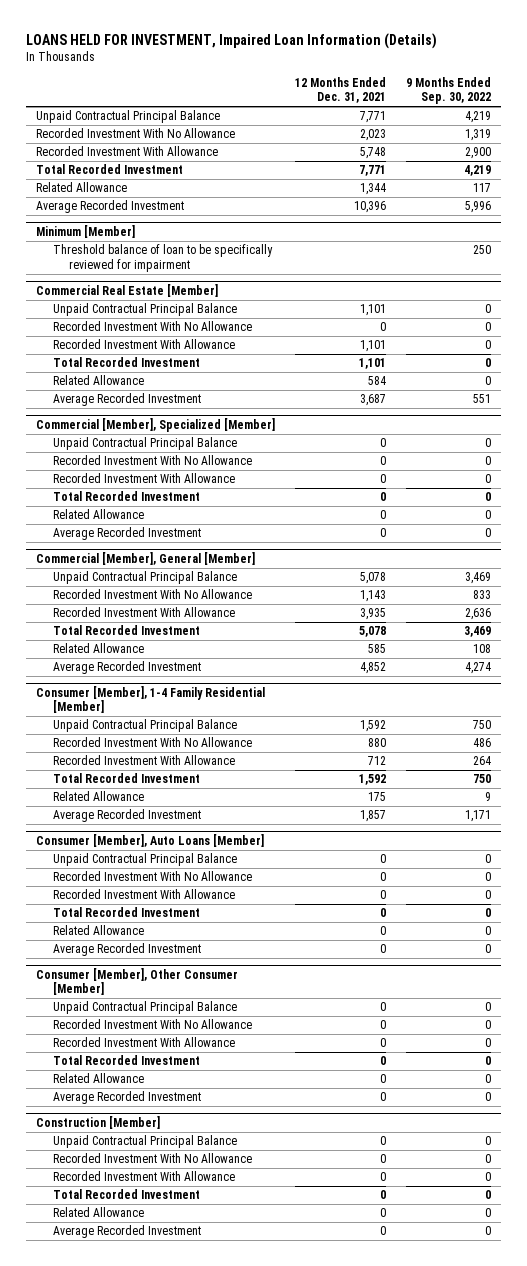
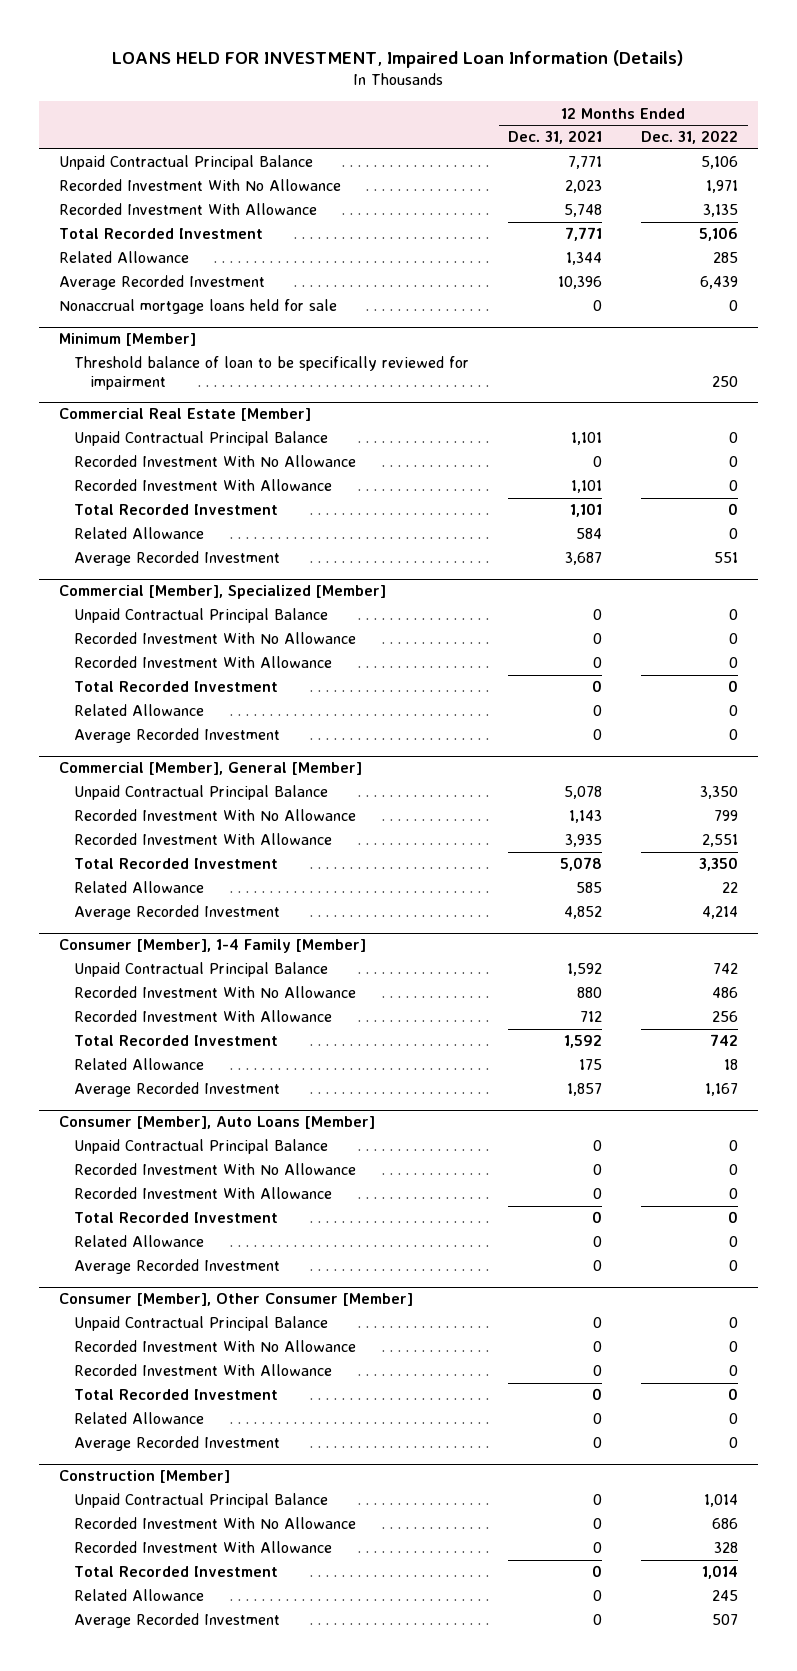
[405,76,491,105] 9 Months Ended Sep. 30, 2022 -> none
none -> [641,130,739,145] Dec. 31, 2022
none -> [58,299,337,315] Nonaccrual mortgage loans held for sale
[36,685,266,714] Consumer [Member], 1-4 Family Residential [Member] -> [58,939,366,954] Consumer [Member], 1-4 Family [Member]

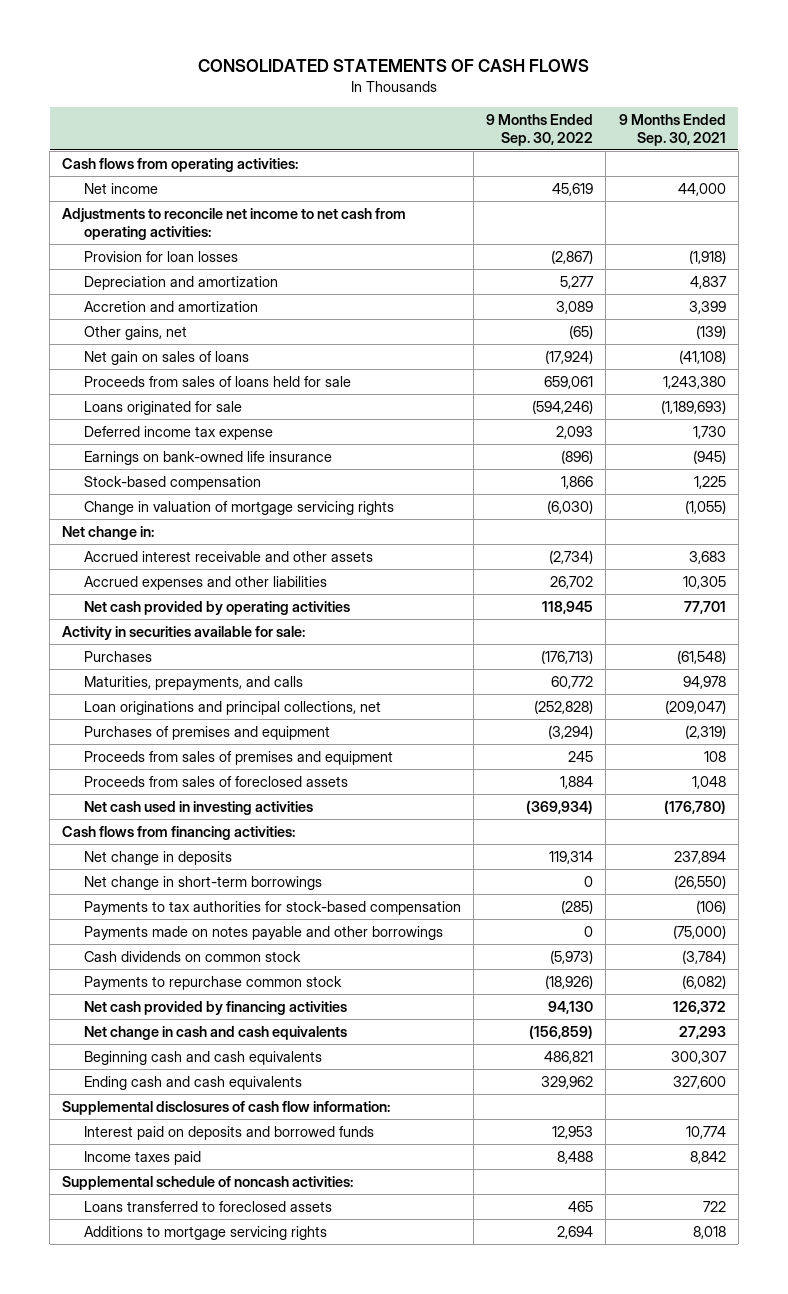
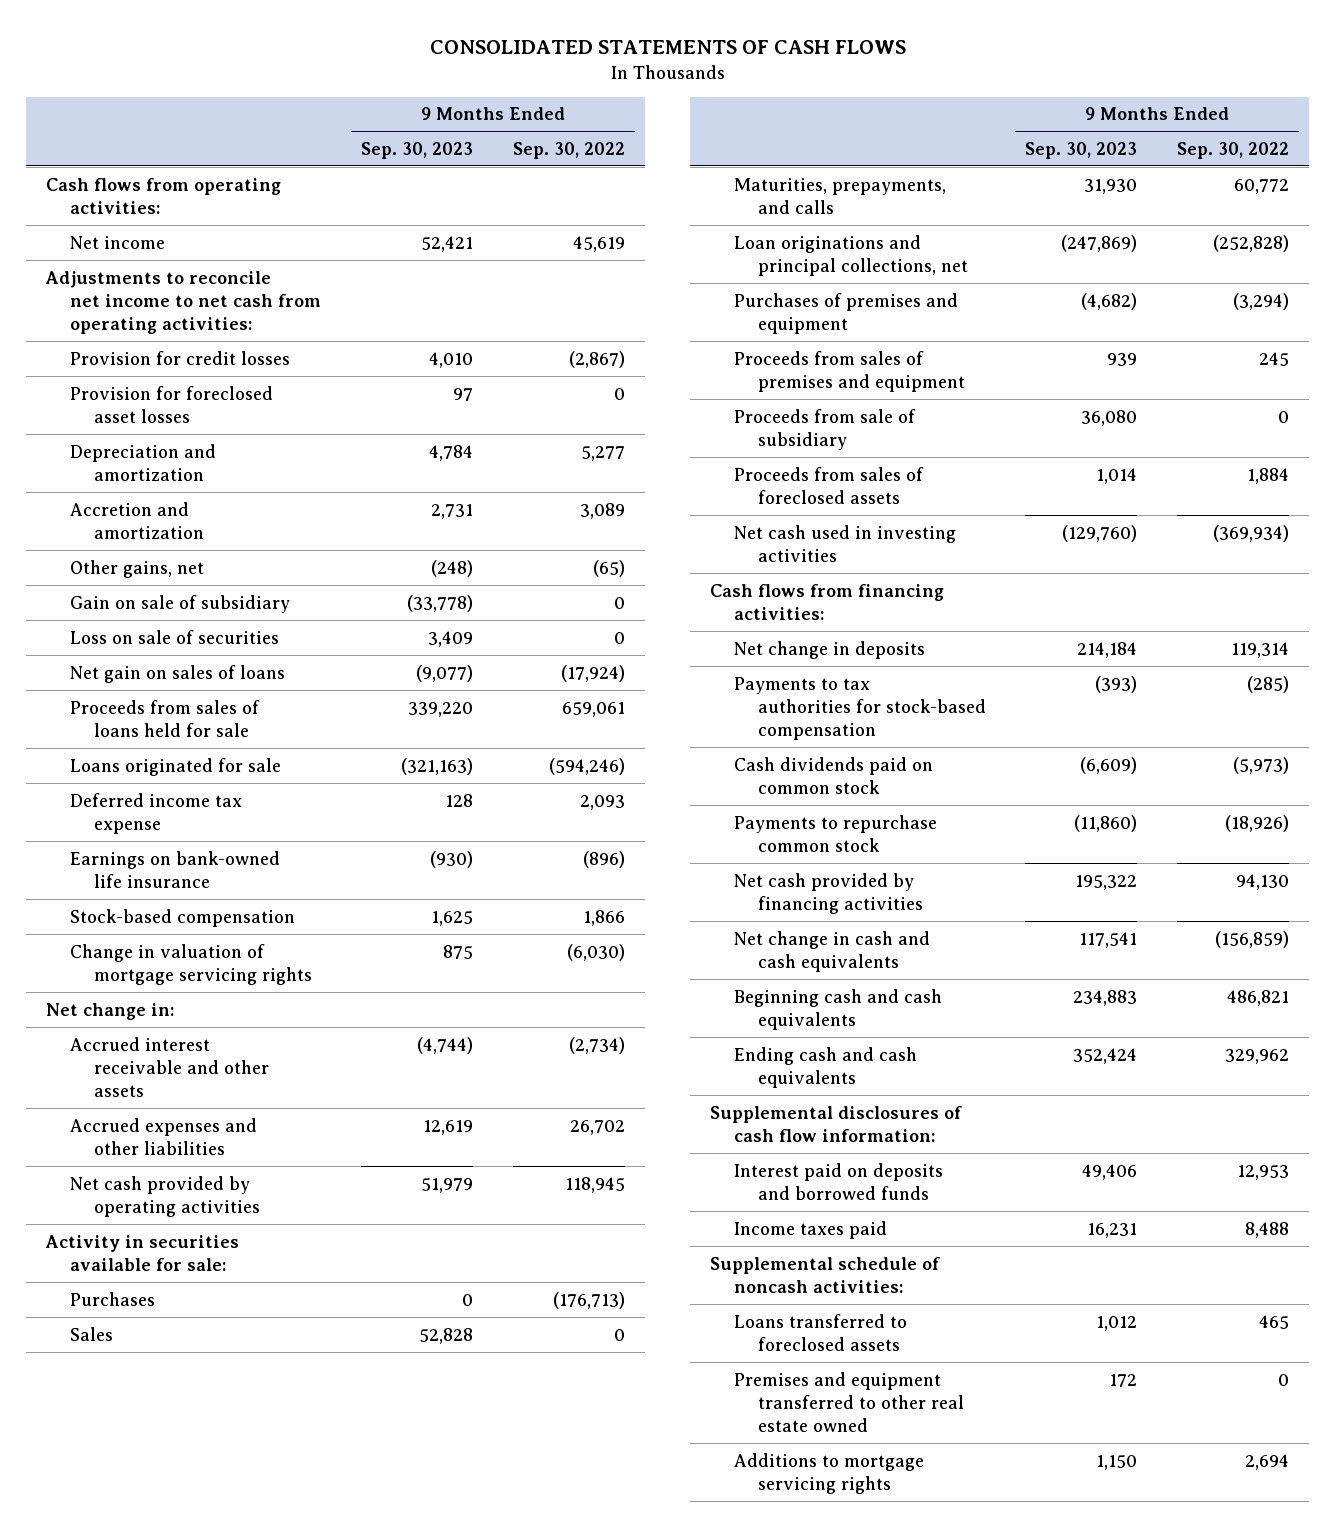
[618,113,726,146] 9 Months Ended Sep. 30, 2021 -> none
none -> [361,141,474,159] Sep. 30, 2023
[83,250,238,262] Provision for loan losses -> [69,350,290,365] Provision for credit losses
none -> [69,385,273,423] Provision for foreclosed asset losses
none -> [69,594,290,613] Gain on sale of subsidiary
none -> [69,629,279,644] Loss on sale of securities
none -> [69,1326,113,1341] Sales
none -> [733,408,916,450] Proceeds from sale of subsidiary
[83,875,322,890] Net change in short-term borrowings -> none
[83,925,443,940] Payments made on notes payable and other borrowings -> none
[83,950,301,962] Cash dividends on common stock -> [733,756,933,794] Cash dividends paid on common stock
none -> [733,1371,964,1432] Premises and equipment transferred to other real estate owned

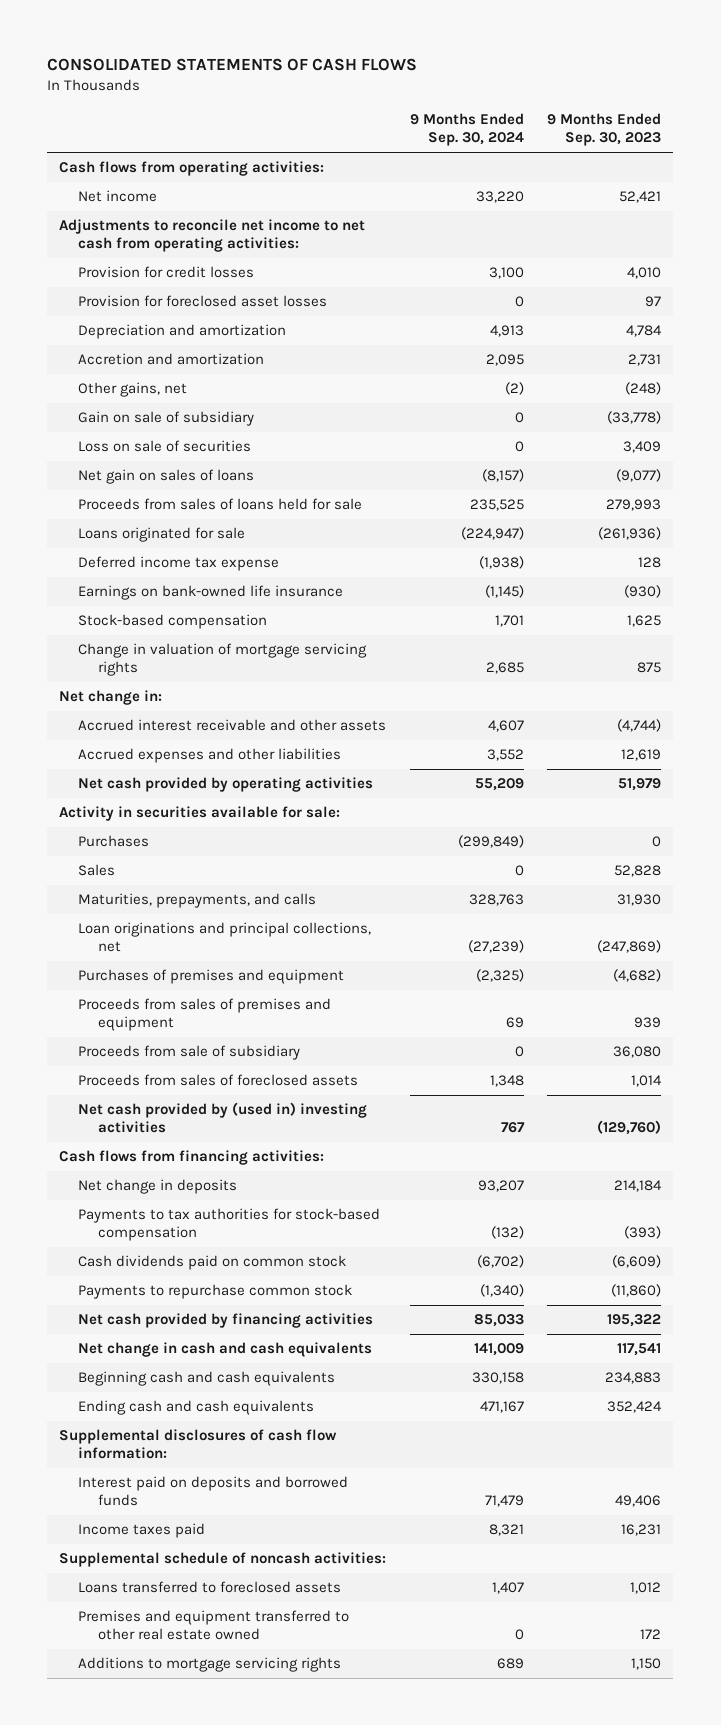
[513,141,626,159] Sep. 30, 2022 -> none
none -> [409,113,524,147] 9 Months Ended Sep. 30, 2024
[408,701,474,717] 339,220 -> [606,499,662,512] 279,993
[401,757,474,775] (321,163) -> [598,527,662,541] (261,936)
[733,524,956,562] Net cash used in investing activities -> [78,1102,368,1134] Net cash provided by (used in) investing activities

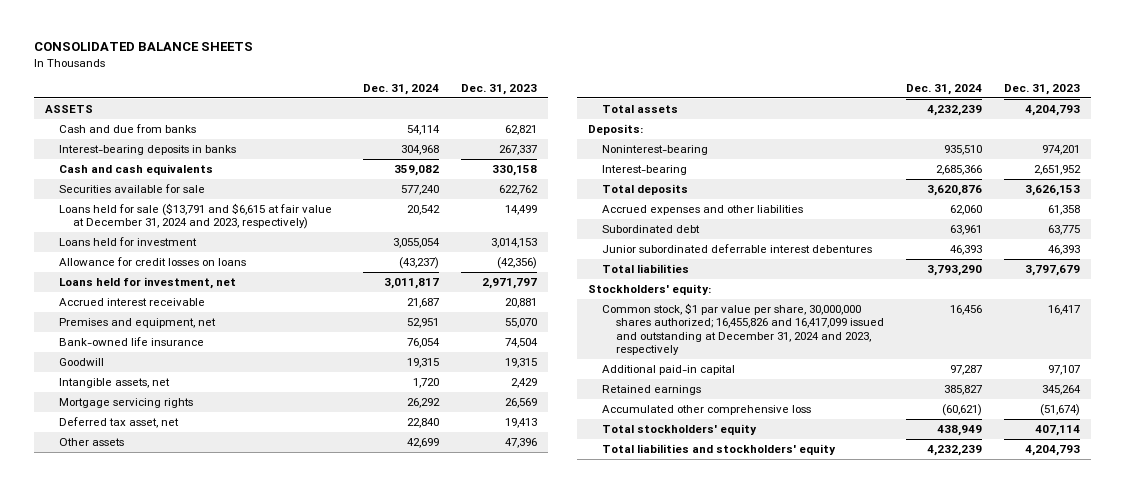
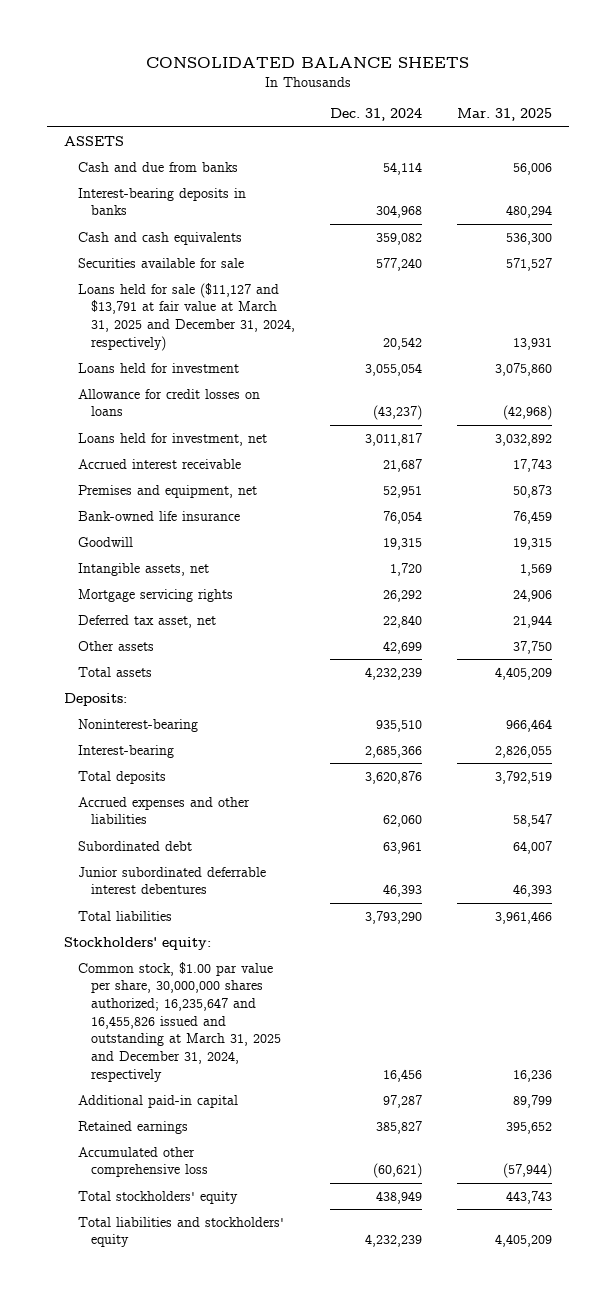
[461,83,538,95] Dec. 31, 2023 -> none
none -> [456,108,552,122] Mar. 31, 2025
[59,202,333,230] Loans held for sale ($13,791 and $6,615 at fair value at December 31, 2024 and 2023, respectively) -> [77,282,296,351] Loans held for sale ($11,127 and $13,791 at fair value at March 31, 2025 and December 31, 2024, respectively)
[601,302,885,356] Common stock, $1 par value per share, 30,000,000 shares authorized; 16,455,826 and 16,417,099 issued and outstanding at December 31, 2024 and 2023, respectively -> [77,961,282,1082] Common stock, $1.00 par value per share, 30,000,000 shares authorized; 16,235,647 and 16,455,826 issued and outstanding at March 31, 2025 and December 31, 2024, respectively

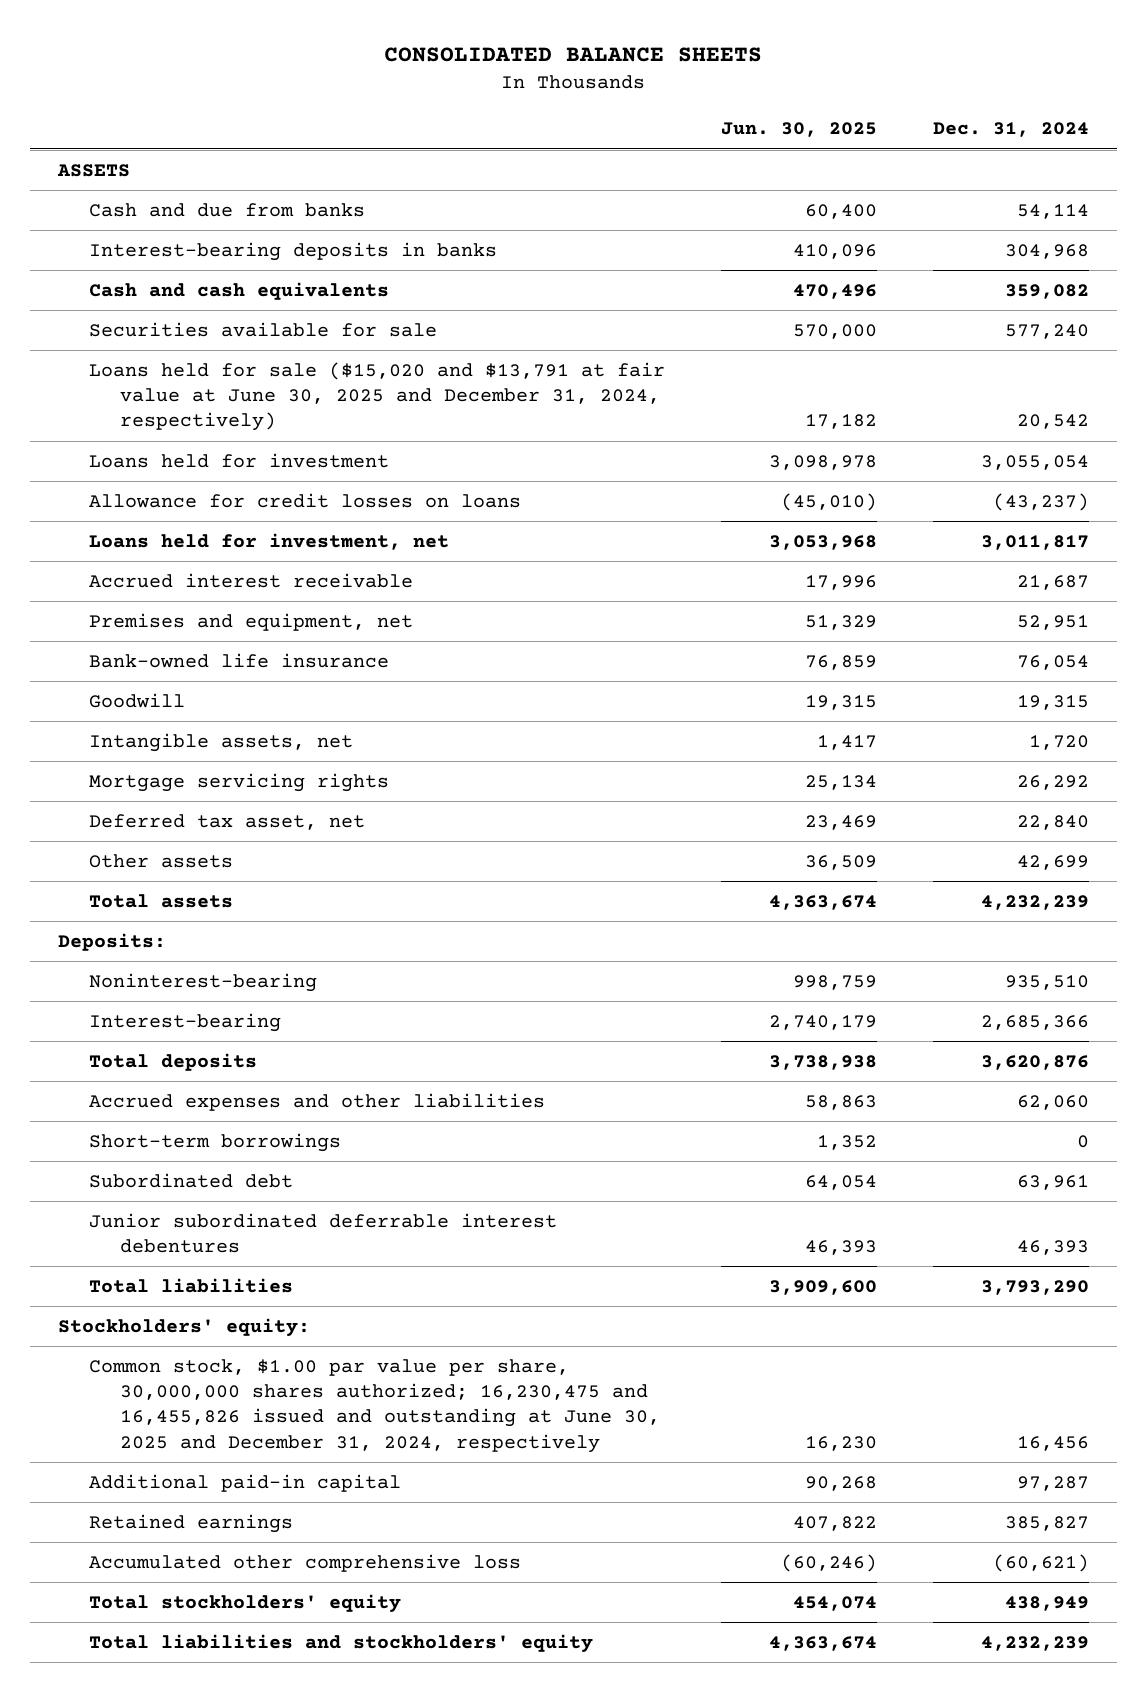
[456,108,552,122] Mar. 31, 2025 -> none
none -> [721,122,878,138] Jun. 30, 2025
[77,282,296,351] Loans held for sale ($11,127 and $13,791 at fair value at March 31, 2025 and December 31, 2024, respectively) -> [89,361,666,432] Loans held for sale ($15,020 and $13,791 at fair value at June 30, 2025 and December 31, 2024, respectively)
none -> [89,1132,342,1152] Short-term borrowings
[77,961,282,1082] Common stock, $1.00 par value per share, 30,000,000 shares authorized; 16,235,647 and 16,455,826 issued and outstanding at March 31, 2025 and December 31, 2024, respectively -> [89,1358,661,1453] Common stock, $1.00 par value per share, 30,000,000 shares authorized; 16,230,475 and 16,455,826 issued and outstanding at June 30, 2025 and December 31, 2024, respectively

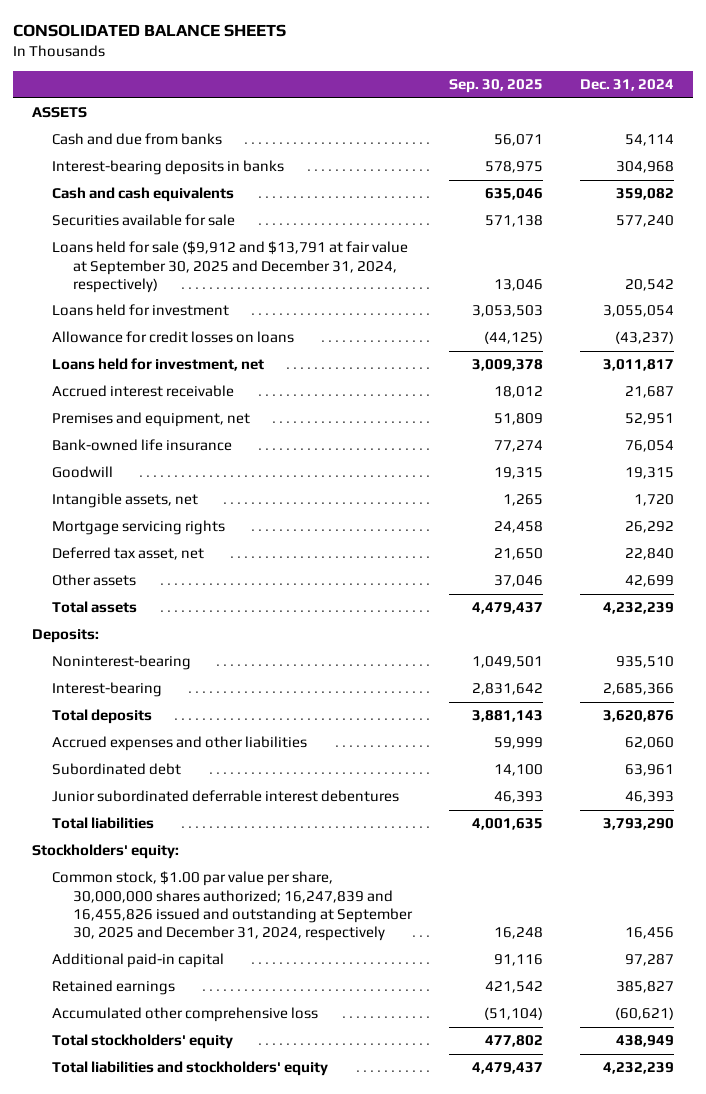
[721,122,878,138] Jun. 30, 2025 -> none
none -> [449,78,544,93] Sep. 30, 2025
[89,361,666,432] Loans held for sale ($15,020 and $13,791 at fair value at June 30, 2025 and December 31, 2024, respectively) -> [52,241,409,293] Loans held for sale ($9,912 and $13,791 at fair value at September 30, 2025 and December 31, 2024, respectively)
[89,1132,342,1152] Short-term borrowings -> none
[89,1358,661,1453] Common stock, $1.00 par value per share, 30,000,000 shares authorized; 16,230,475 and 16,455,826 issued and outstanding at June 30, 2025 and December 31, 2024, respectively -> [52,871,413,942] Common stock, $1.00 par value per share, 30,000,000 shares authorized; 16,247,839 and 16,455,826 issued and outstanding at September 30, 2025 and December 31, 2024, respectively

